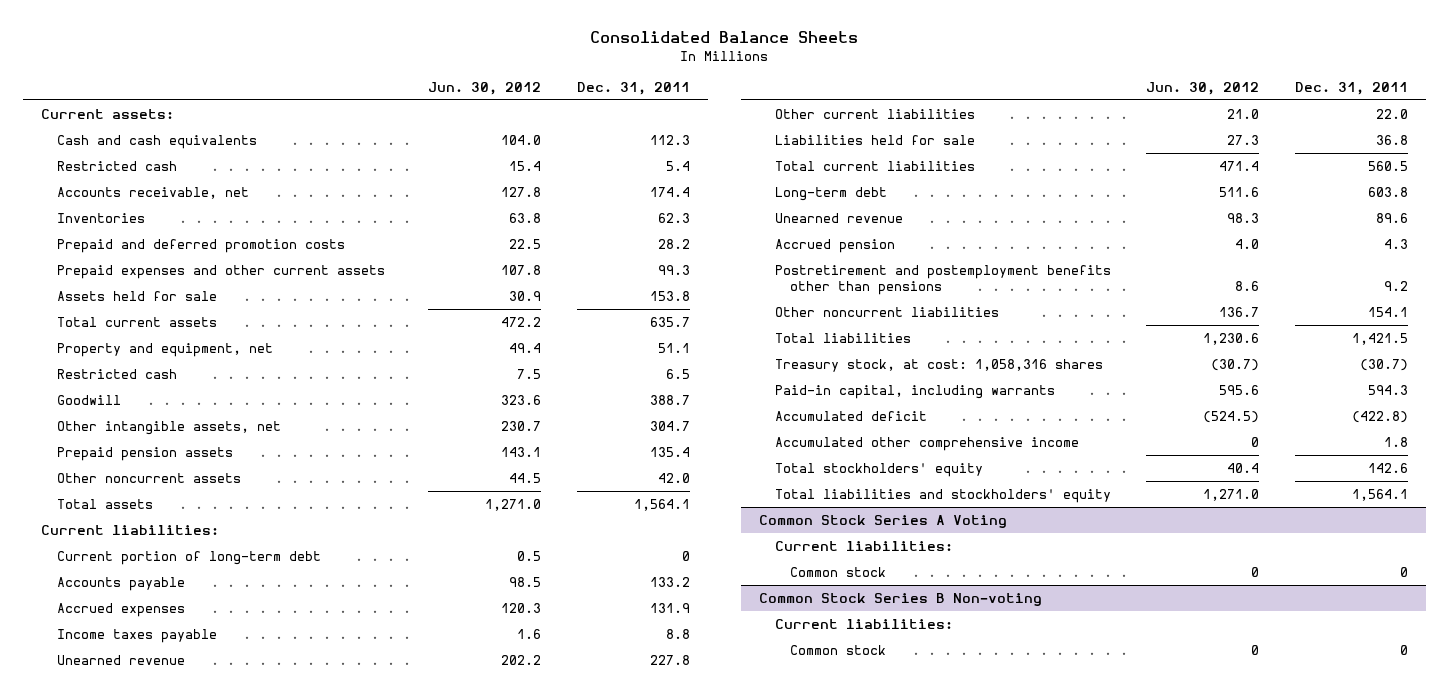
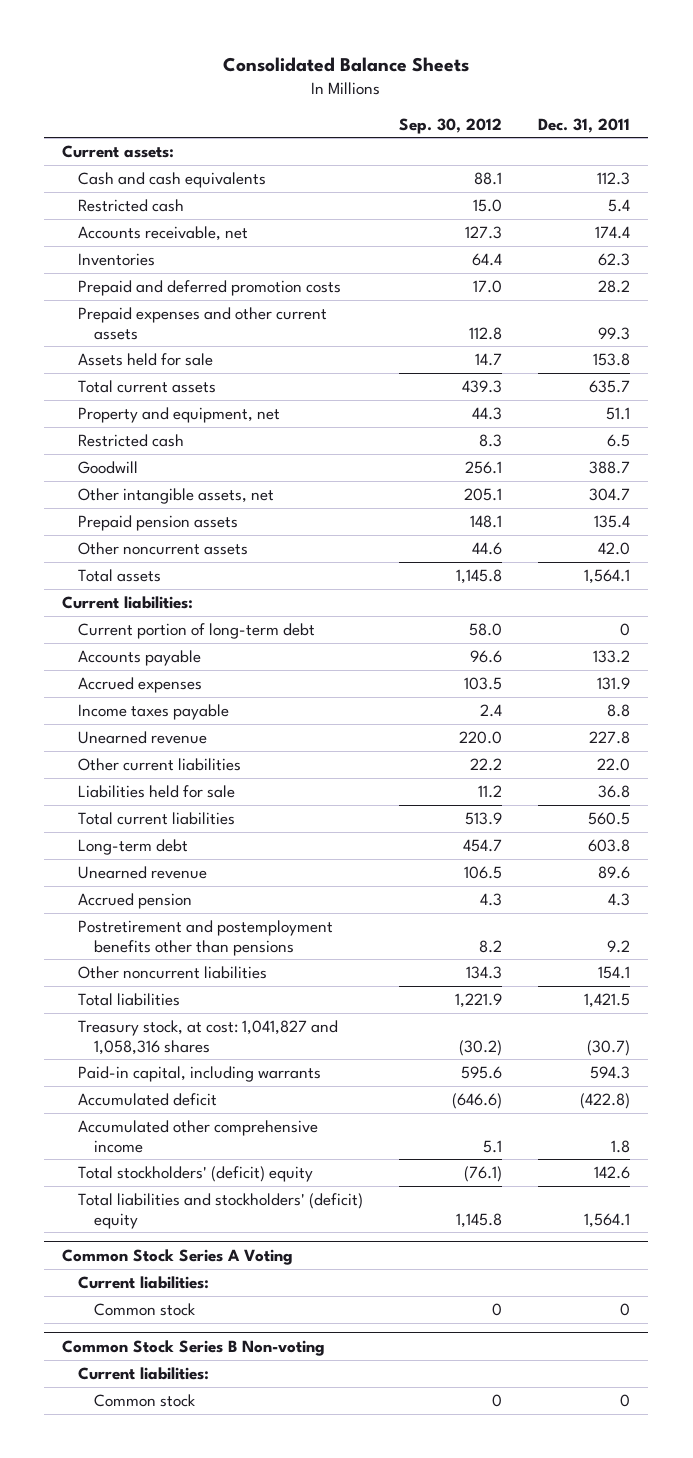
[428,81,542,95] Jun. 30, 2012 -> none
none -> [399,117,503,134] Sep. 30, 2012
[774,358,1103,372] Treasury stock, at cost: 1,058,316 shares -> [78,1019,339,1055] Treasury stock, at cost: 1,041,827 and 1,058,316 shares
[774,462,983,477] Total stockholders' equity -> [78,1165,314,1182] Total stockholders' (deficit) equity
[774,488,1111,503] Total liabilities and stockholders' equity -> [78,1192,364,1229] Total liabilities and stockholders' (deficit) equity

